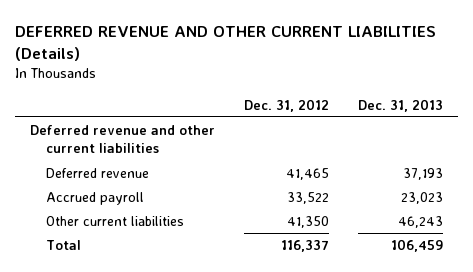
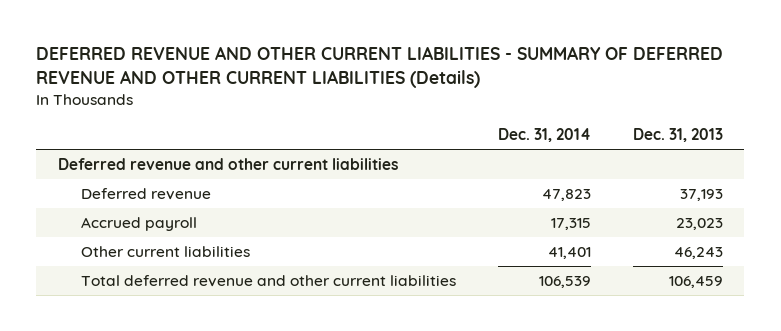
[15,26,437,62] DEFERRED REVENUE AND OTHER CURRENT LIABILITIES (Details) -> [36,46,724,89] DEFERRED REVENUE AND OTHER CURRENT LIABILITIES - SUMMARY OF DEFERRED REVENUE AND OTHER CURRENT LIABILITIES (Details)
[244,98,330,112] Dec. 31, 2012 -> none
none -> [498,128,592,143] Dec. 31, 2014
[45,240,81,251] Total -> [81,275,457,288] Total deferred revenue and other current liabilities

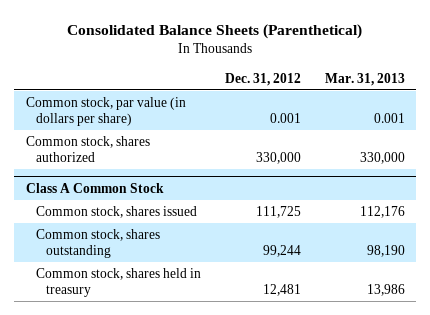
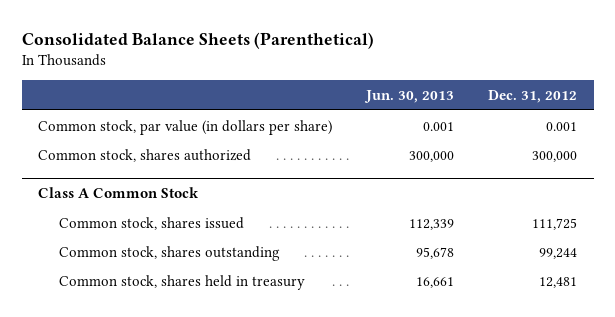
[324,72,405,86] Mar. 31, 2013 -> none
none -> [364,89,455,103] Jun. 30, 2013
[255,151,301,164] 330,000 -> [531,150,577,162] 300,000

